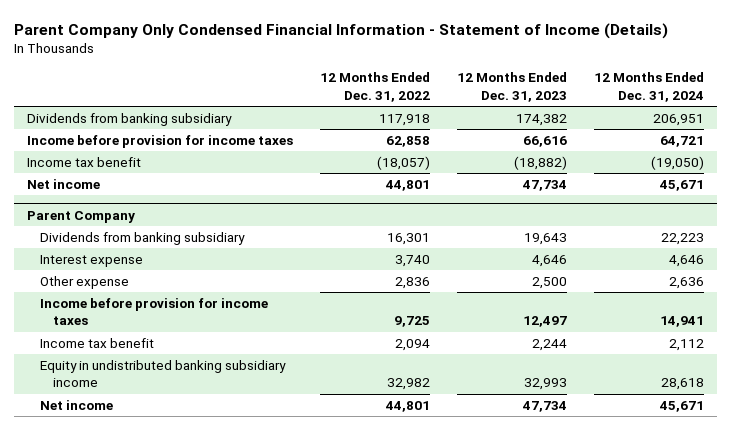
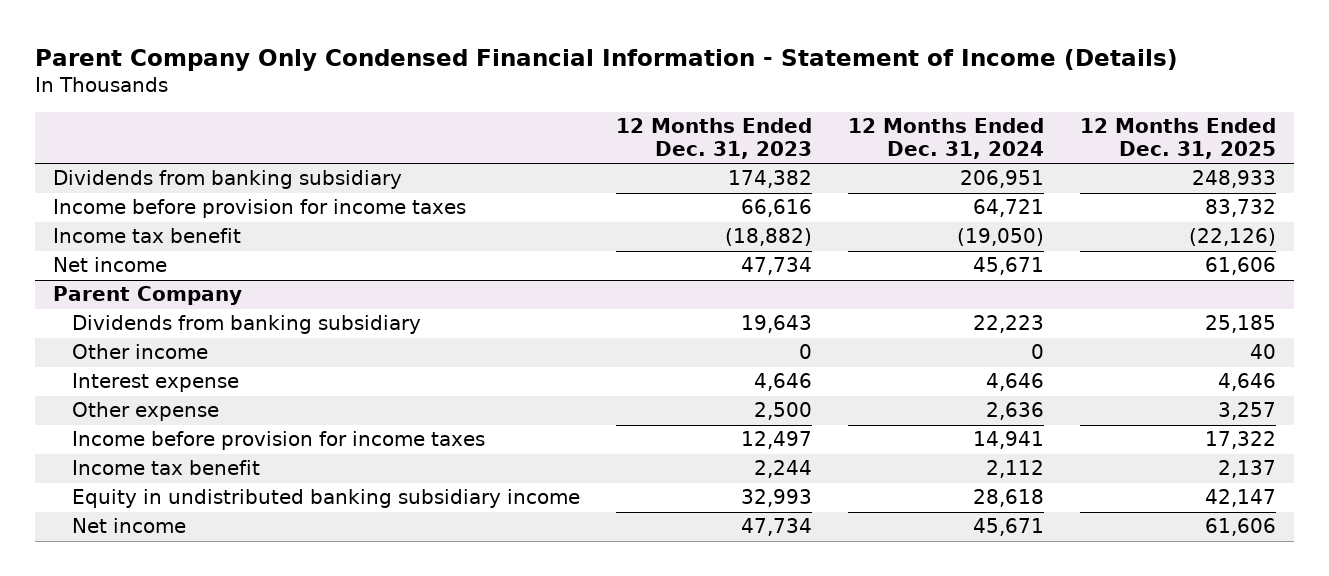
[320,72,431,102] 12 Months Ended Dec. 31, 2022 -> none
none -> [1080,118,1277,160] 12 Months Ended Dec. 31, 2025
none -> [71,344,208,360] Other income

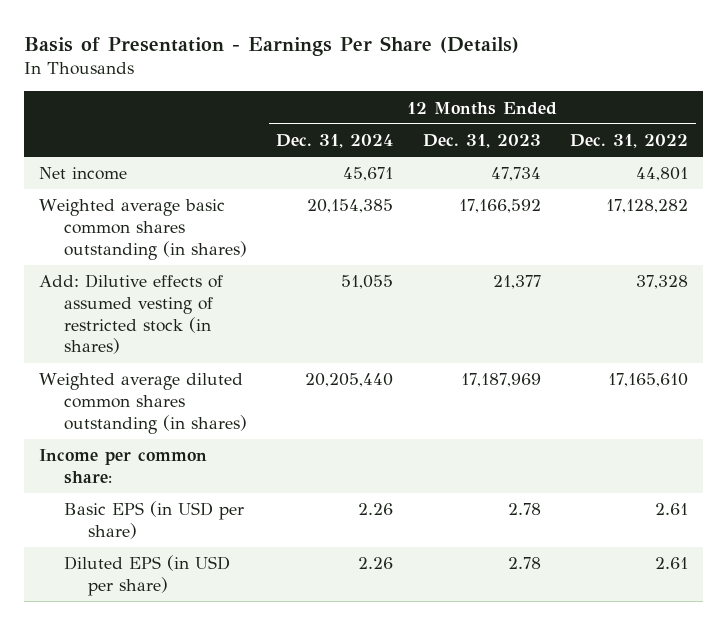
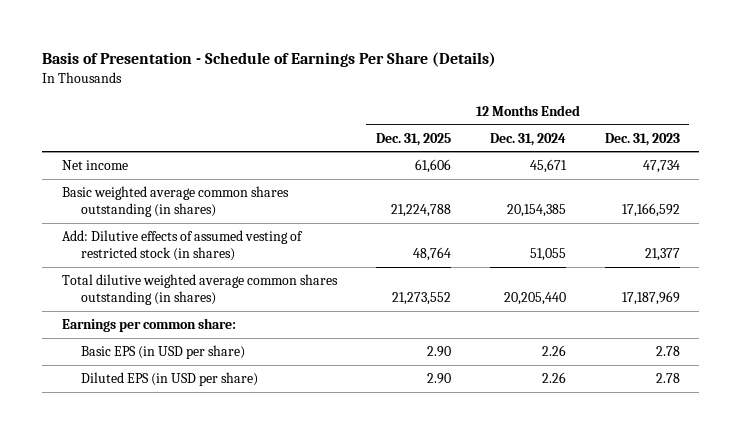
[23,35,519,56] Basis of Presentation - Earnings Per Share (Details) -> [42,52,497,68] Basis of Presentation - Schedule of Earnings Per Share (Details)
[570,134,689,149] Dec. 31, 2022 -> none
none -> [375,132,451,146] Dec. 31, 2025
[38,199,247,260] Weighted average basic common shares outstanding (in shares) -> [61,186,289,218] Basic weighted average common shares outstanding (in shares)
[38,373,247,434] Weighted average diluted common shares outstanding (in shares) -> [61,274,338,306] Total dilutive weighted average common shares outstanding (in shares)
[38,449,207,484] Income per common share: -> [61,318,236,333] Earnings per common share:

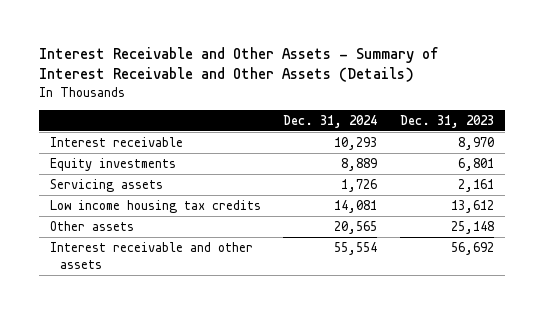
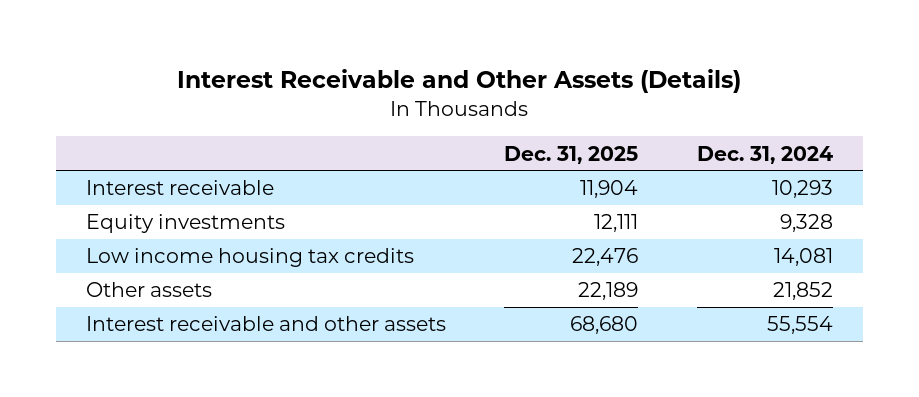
[38,46,438,83] Interest Receivable and Other Assets - Summary of Interest Receivable and Other Assets (Details) -> [177,69,742,94] Interest Receivable and Other Assets (Details)
[399,114,494,128] Dec. 31, 2023 -> none
none -> [504,145,639,164] Dec. 31, 2025
[49,178,163,192] Servicing assets -> none
[341,157,378,171] 8,889 -> [780,214,834,233] 9,328
[334,220,378,234] 20,565 -> [773,282,834,301] 21,852

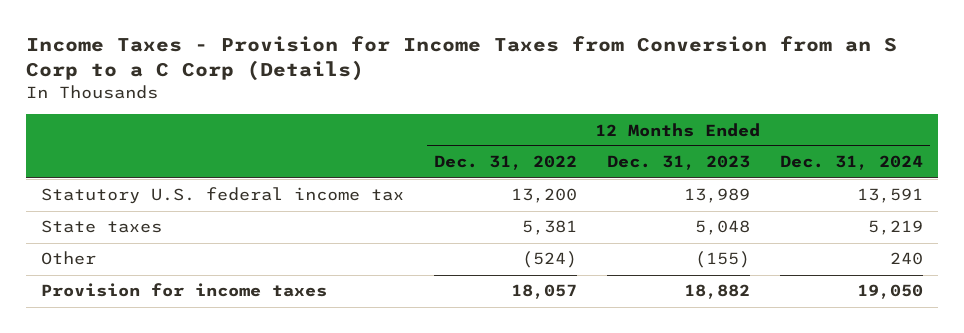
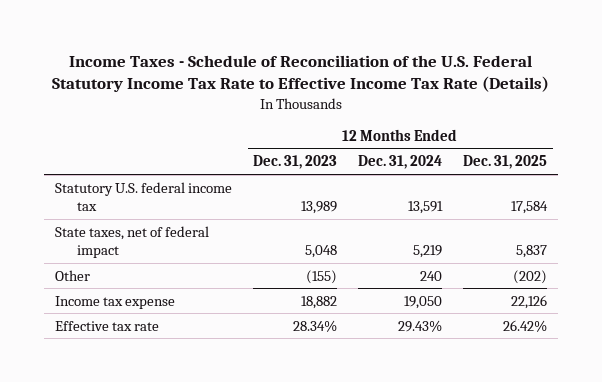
[26,36,898,82] Income Taxes - Provision for Income Taxes from Conversion from an S Corp to a C Corp (Details) -> [52,54,550,93] Income Taxes - Schedule of Reconciliation of the U.S. Federal Statutory Income Tax Rate to Effective Income Tax Rate (Details)
[434,155,578,171] Dec. 31, 2022 -> none
none -> [463,155,548,170] Dec. 31, 2025
[41,220,163,234] State taxes -> [54,225,209,259] State taxes, net of federal impact
[41,283,328,298] Provision for income taxes -> [54,295,175,309] Income tax expense
none -> [54,320,159,331] Effective tax rate

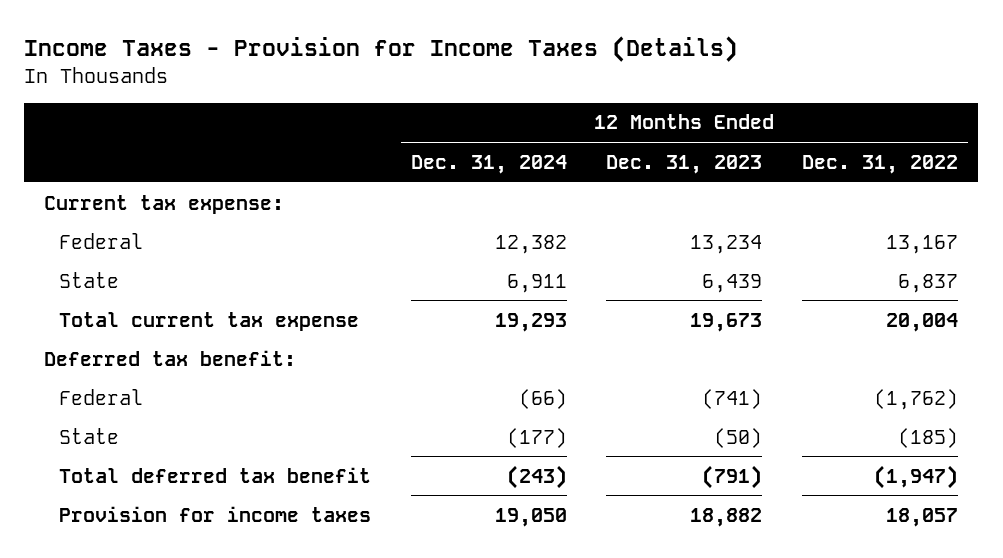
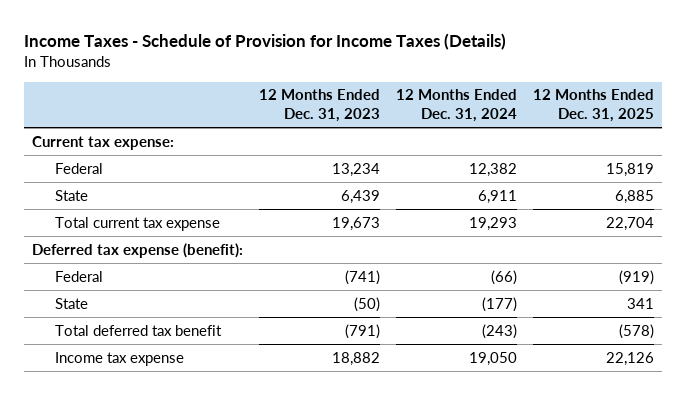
[24,35,739,62] Income Taxes - Provision for Income Taxes (Details) -> [23,32,506,50] Income Taxes - Schedule of Provision for Income Taxes (Details)
[802,154,959,174] Dec. 31, 2022 -> none
none -> [533,89,655,122] 12 Months Ended Dec. 31, 2025
[44,349,297,366] Deferred tax benefit: -> [31,242,243,258] Deferred tax expense (benefit):
[58,505,371,522] Provision for income taxes -> [54,351,184,366] Income tax expense

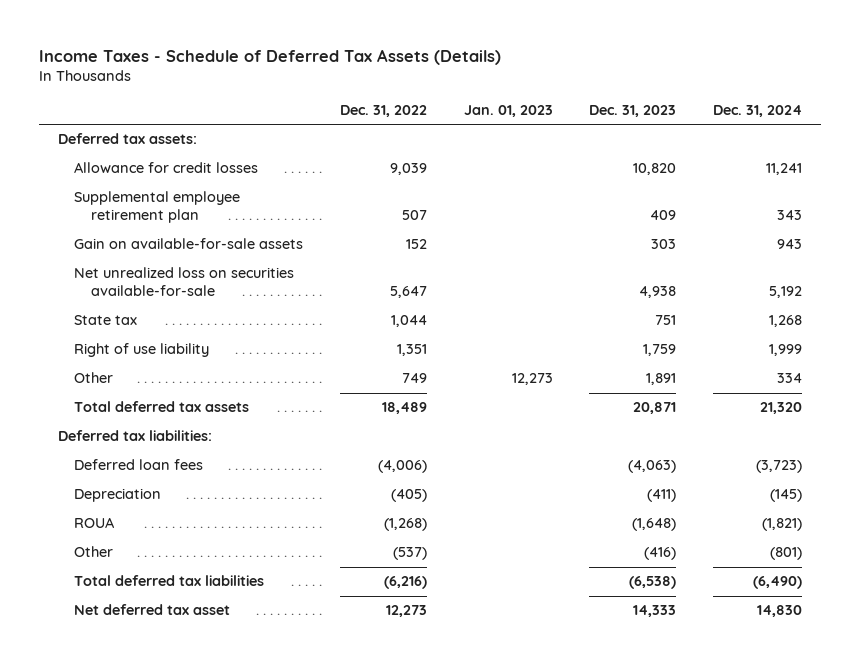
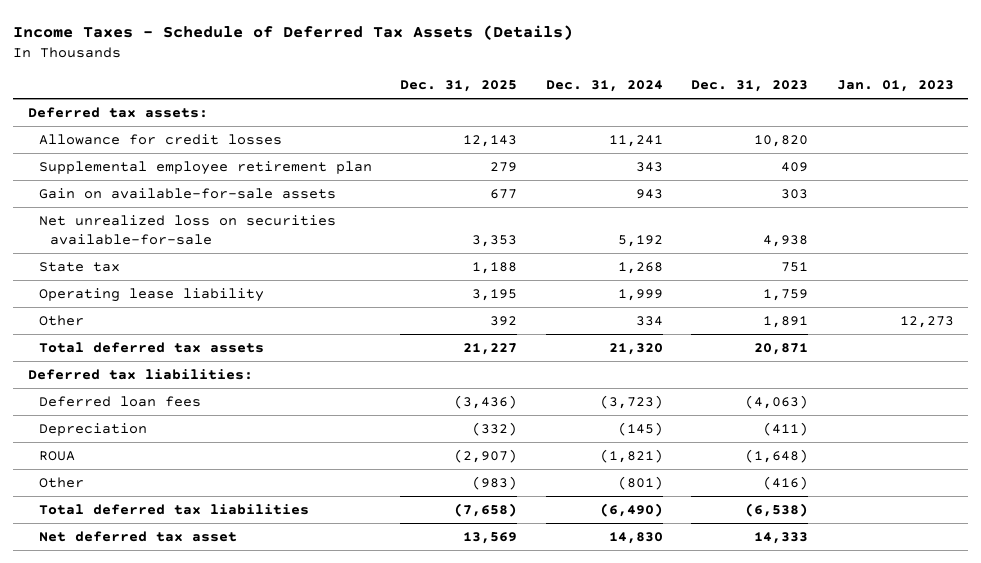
[339,104,427,117] Dec. 31, 2022 -> none
none -> [400,80,518,93] Dec. 31, 2025
[74,343,210,358] Right of use liability -> [38,287,264,302] Operating lease liability

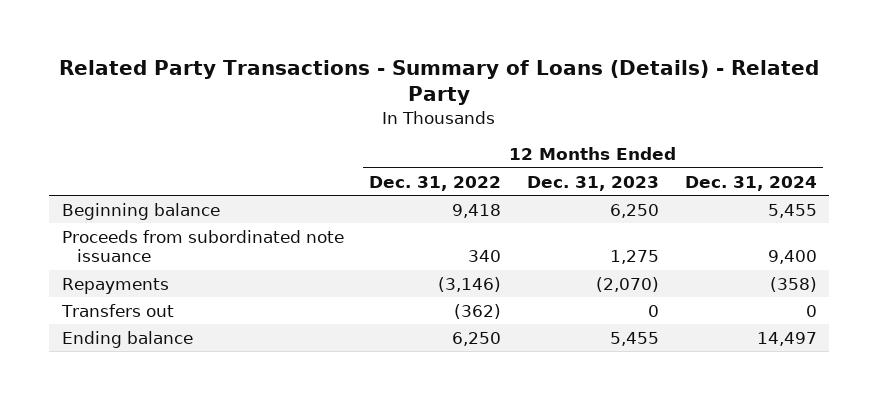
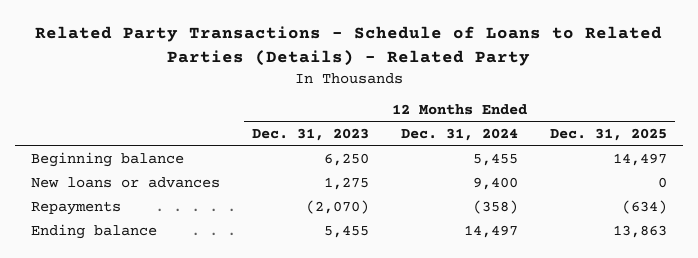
[59,60,820,106] Related Party Transactions - Summary of Loans (Details) - Related Party -> [35,26,663,66] Related Party Transactions - Schedule of Loans to Related Parties (Details) - Related Party
[369,175,502,191] Dec. 31, 2022 -> none
none -> [550,128,668,142] Dec. 31, 2025
[61,229,344,263] Proceeds from subordinated note issuance -> [30,177,220,189] New loans or advances
[60,303,174,317] Transfers out -> none

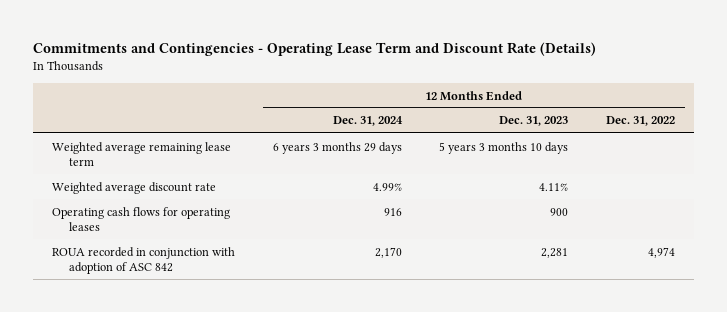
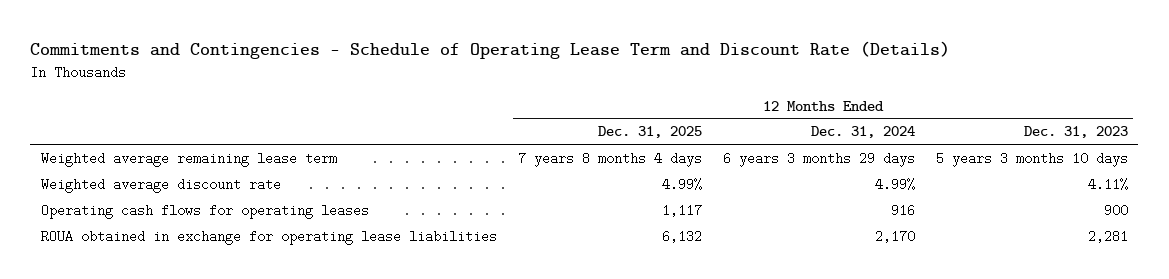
[33,42,597,57] Commitments and Contingencies - Operating Lease Term and Discount Rate (Details) -> [30,41,951,60] Commitments and Contingencies - Schedule of Operating Lease Term and Discount Rate (Details)
[606,116,676,127] Dec. 31, 2022 -> none
none -> [597,126,702,139] Dec. 31, 2025
[52,246,236,275] ROUA recorded in conjunction with adoption of ASC 842 -> [40,229,497,245] ROUA obtained in exchange for operating lease liabilities

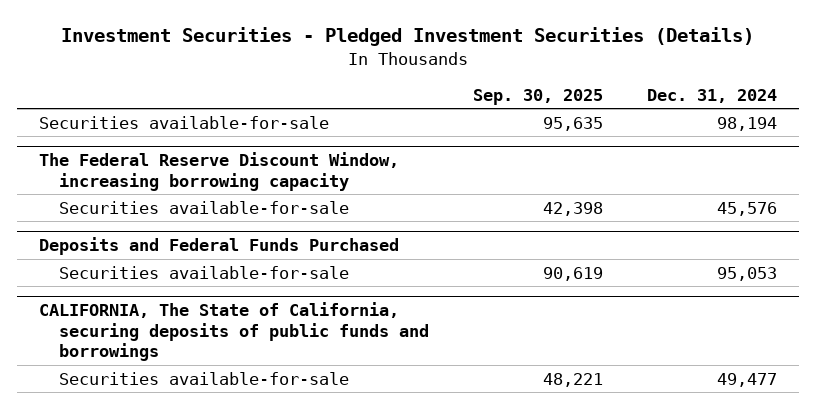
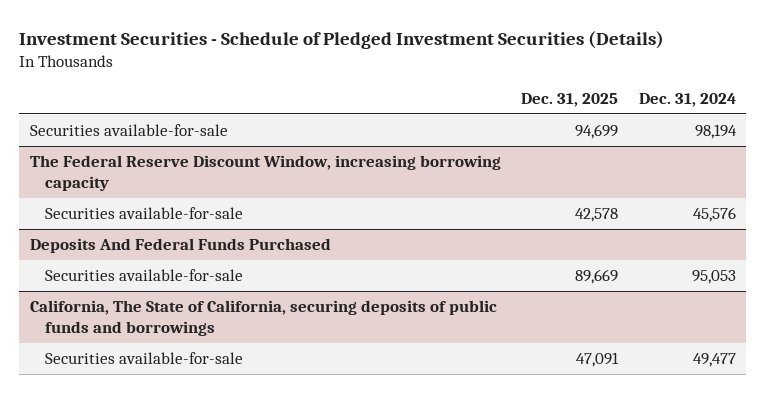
[60,27,754,47] Investment Securities - Pledged Investment Securities (Details) -> [19,30,665,49] Investment Securities - Schedule of Pledged Investment Securities (Details)
[473,88,604,105] Sep. 30, 2025 -> none
none -> [521,92,619,107] Dec. 31, 2025
[38,236,399,255] Deposits and Federal Funds Purchased -> [29,237,331,253] Deposits And Federal Funds Purchased
[38,301,430,362] CALIFORNIA, The State of California, securing deposits of public funds and borrowings -> [29,299,497,336] California, The State of California, securing deposits of public funds and borrowings

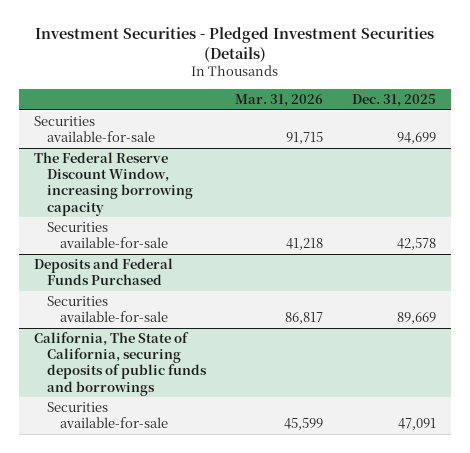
[19,30,665,49] Investment Securities - Schedule of Pledged Investment Securities (Details) -> [35,26,435,62] Investment Securities - Pledged Investment Securities (Details)
[638,92,736,107] Dec. 31, 2024 -> none
none -> [235,93,324,107] Mar. 31, 2026
[29,237,331,253] Deposits And Federal Funds Purchased -> [33,258,173,286] Deposits and Federal Funds Purchased

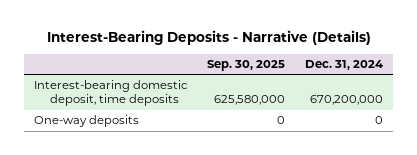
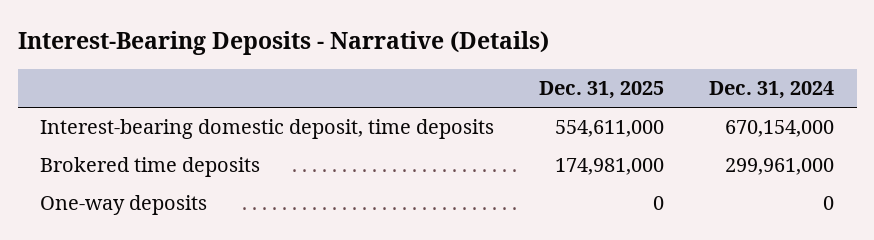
[207,60,286,72] Sep. 30, 2025 -> none
none -> [539,81,665,100] Dec. 31, 2025
[310,95,384,106] 670,200,000 -> [725,120,835,138] 670,154,000
none -> [40,157,261,178] Brokered time deposits

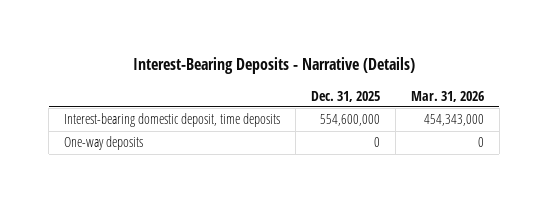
[709,81,835,100] Dec. 31, 2024 -> none
none -> [410,90,484,102] Mar. 31, 2026
[40,157,261,178] Brokered time deposits -> none
[555,120,665,138] 554,611,000 -> [319,114,380,127] 554,600,000

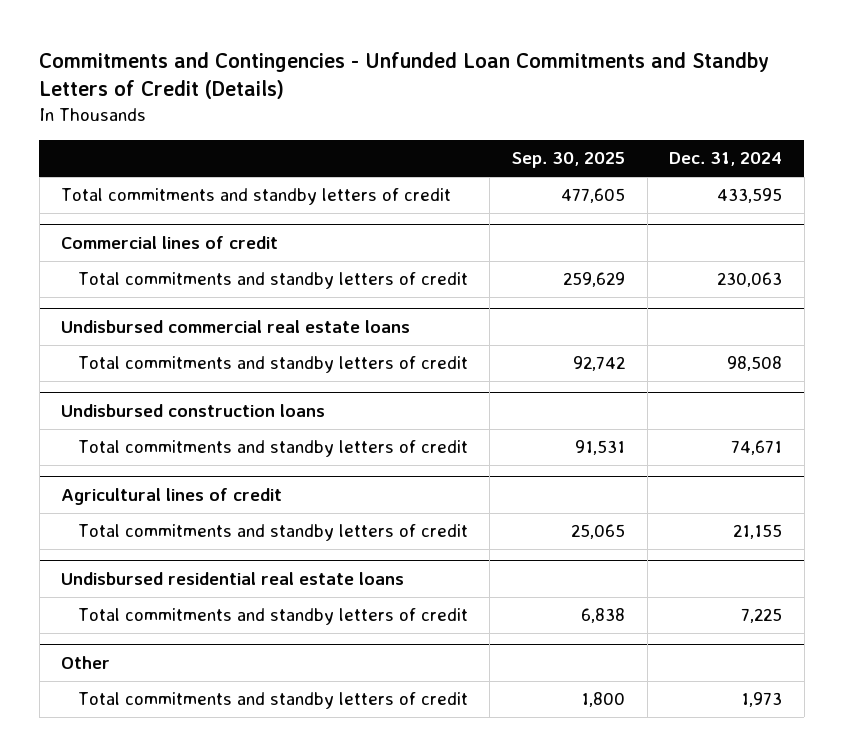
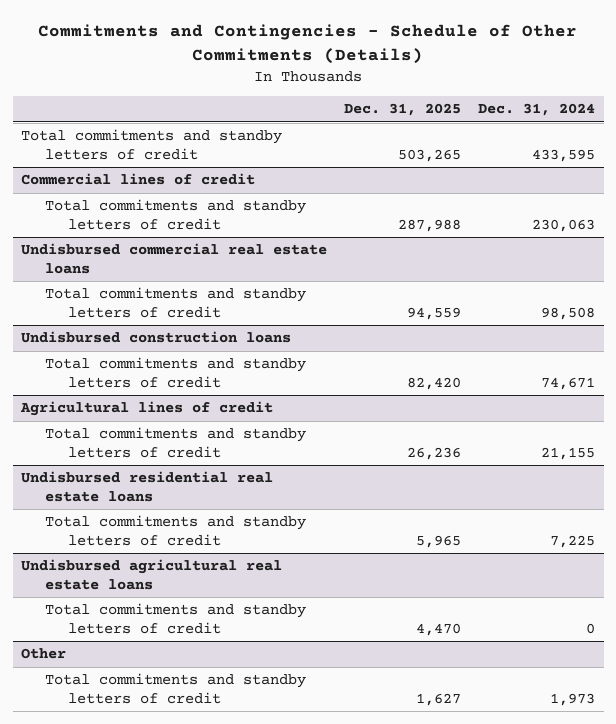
[39,51,770,100] Commitments and Contingencies - Unfunded Loan Commitments and Standby Letters of Credit (Details) -> [38,24,578,65] Commitments and Contingencies - Schedule of Other Commitments (Details)
[511,152,625,169] Sep. 30, 2025 -> none
none -> [344,103,462,117] Dec. 31, 2025
none -> [21,559,283,590] Undisbursed agricultural real estate loans
none -> [44,603,306,634] Total commitments and standby letters of credit

